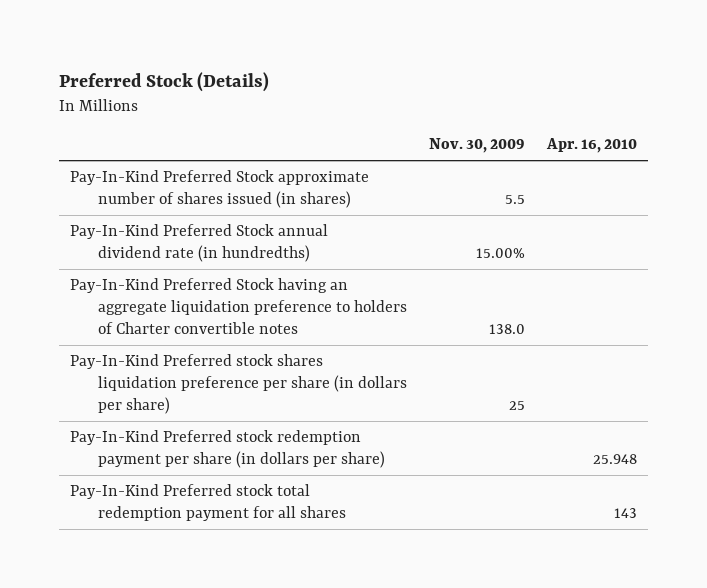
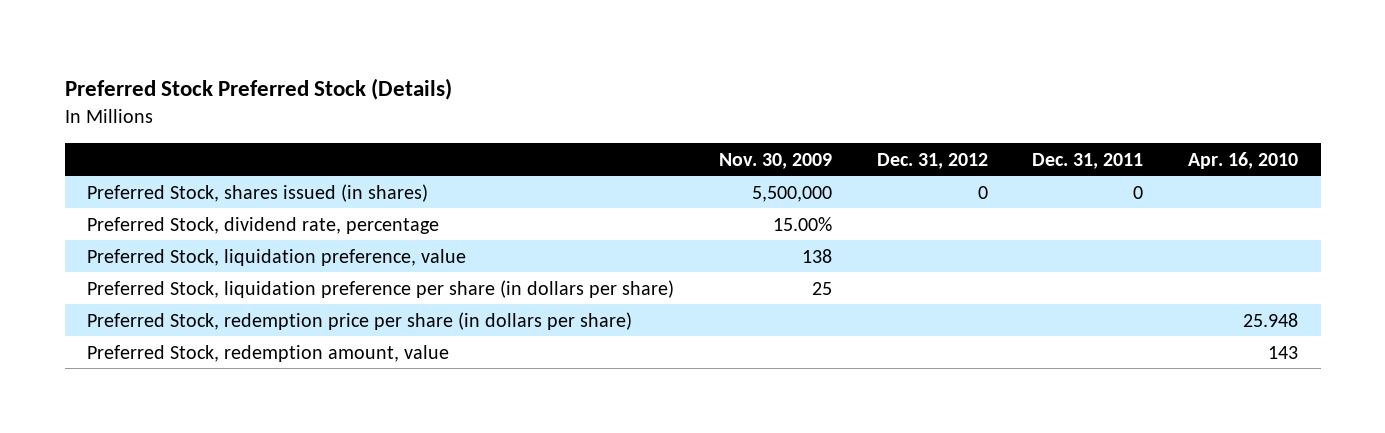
[59,71,270,92] Preferred Stock (Details) -> [64,77,452,100] Preferred Stock Preferred Stock (Details)
none -> [876,152,988,169] Dec. 31, 2012
none -> [1032,152,1144,169] Dec. 31, 2011
[70,278,408,335] Pay-In-Kind Preferred Stock having an aggregate liquidation preference to holders of Charter convertible notes -> none
[70,170,370,209] Pay-In-Kind Preferred Stock approximate number of shares issued (in shares) -> [86,183,428,202] Preferred Stock, shares issued (in shares)
[505,195,526,205] 5.5 -> [751,185,832,202] 5,500,000
[70,224,329,263] Pay-In-Kind Preferred Stock annual dividend rate (in hundredths) -> [86,216,439,234] Preferred Stock, dividend rate, percentage
none -> [86,248,466,266] Preferred Stock, liquidation preference, value
[70,354,408,415] Pay-In-Kind Preferred stock shares liquidation preference per share (in dollars per share) -> [86,279,674,298] Preferred Stock, liquidation preference per share (in dollars per share)
[70,430,386,469] Pay-In-Kind Preferred stock redemption payment per share (in dollars per share) -> [86,311,632,330] Preferred Stock, redemption price per share (in dollars per share)
[70,484,347,522] Pay-In-Kind Preferred stock total redemption payment for all shares -> [86,344,449,362] Preferred Stock, redemption amount, value

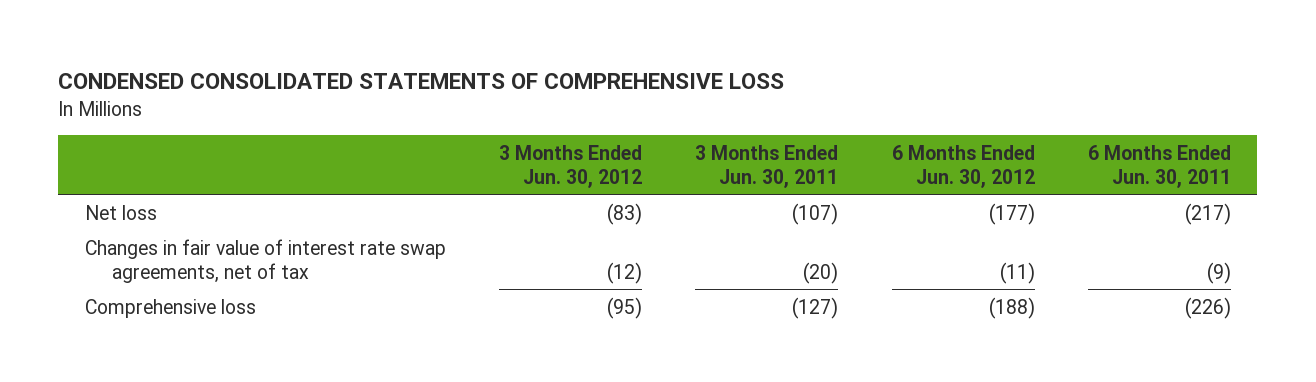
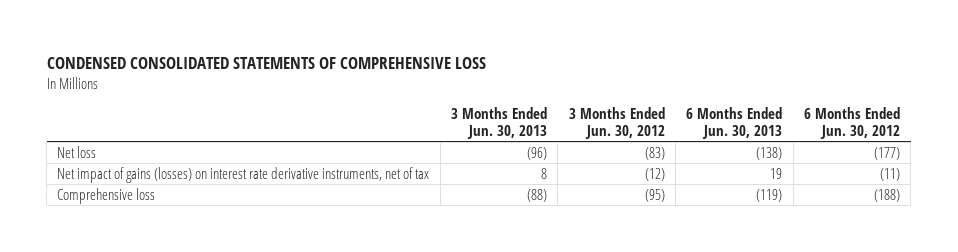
[695,144,839,188] 3 Months Ended Jun. 30, 2011 -> none
[1087,144,1231,188] 6 Months Ended Jun. 30, 2011 -> none
none -> [451,106,548,139] 3 Months Ended Jun. 30, 2013
none -> [686,106,783,139] 6 Months Ended Jun. 30, 2013
[84,238,446,283] Changes in fair value of interest rate swap agreements, net of tax -> [57,166,430,183] Net impact of gains (losses) on interest rate derivative instruments, net of tax

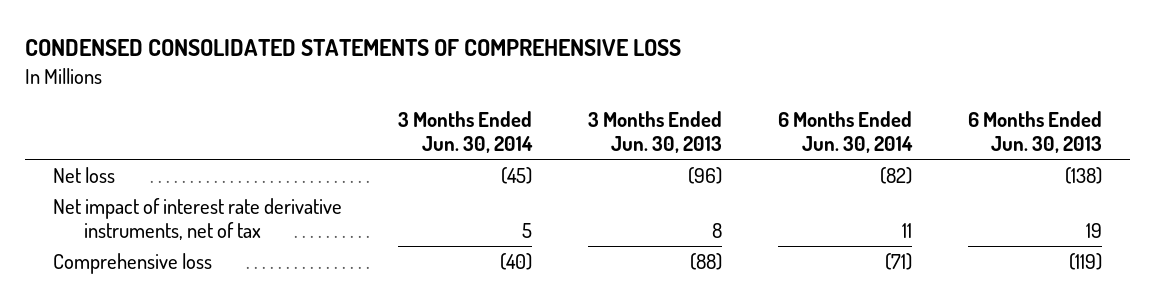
[568,106,665,139] 3 Months Ended Jun. 30, 2012 -> none
[804,106,901,139] 6 Months Ended Jun. 30, 2012 -> none
none -> [397,111,533,153] 3 Months Ended Jun. 30, 2014
none -> [777,111,913,153] 6 Months Ended Jun. 30, 2014
[57,166,430,183] Net impact of gains (losses) on interest rate derivative instruments, net of tax -> [52,197,342,240] Net impact of interest rate derivative instruments, net of tax

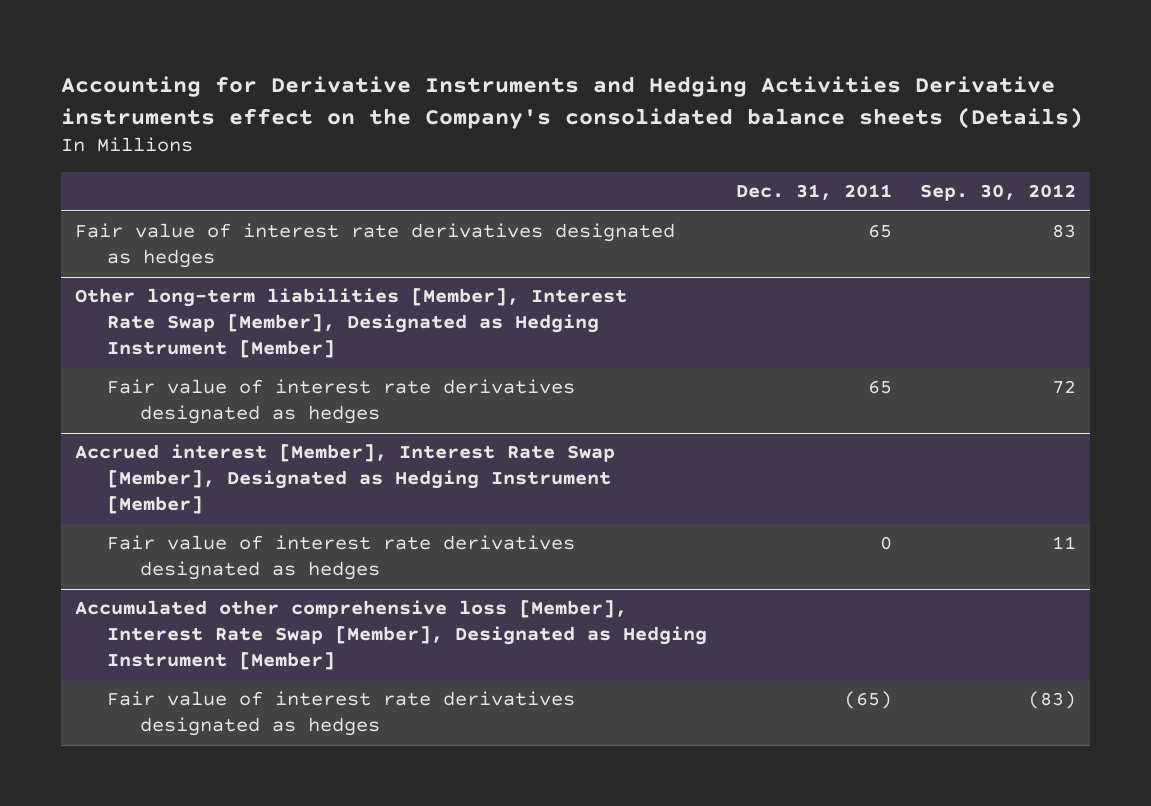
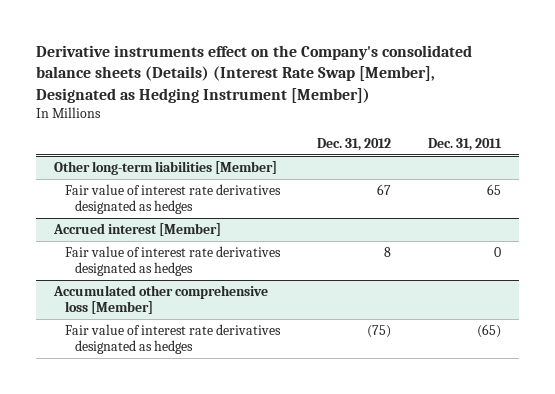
[60,76,1083,129] Accounting for Derivative Instruments and Hedging Activities Derivative instruments effect on the Company's consolidated balance sheets (Details) -> [36,45,473,103] Derivative instruments effect on the Company's consolidated balance sheets (Details) (Interest Rate Swap [Member], Designated as Hedging Instrument [Member])
[919,184,1076,202] Sep. 30, 2012 -> none
none -> [316,137,391,151] Dec. 31, 2012
[74,223,675,269] Fair value of interest rate derivatives designated as hedges -> none
[74,288,627,359] Other long-term liabilities [Member], Interest Rate Swap [Member], Designated as Hedging Instrument [Member] -> none
none -> [54,161,278,176] Other long-term liabilities [Member]
[74,444,615,515] Accrued interest [Member], Interest Rate Swap [Member], Designated as Hedging Instrument [Member] -> none
none -> [53,223,222,237] Accrued interest [Member]
[74,600,708,671] Accumulated other comprehensive loss [Member], Interest Rate Swap [Member], Designated as Hedging Instrument [Member] -> none
none -> [53,285,269,314] Accumulated other comprehensive loss [Member]

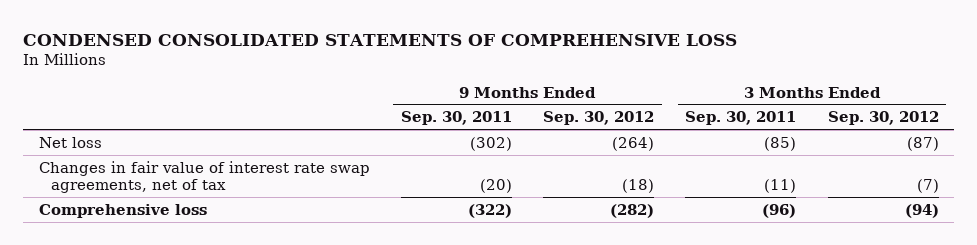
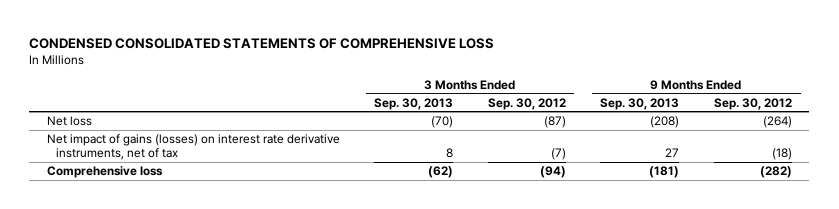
[400,111,512,126] Sep. 30, 2011 -> none
[685,111,797,126] Sep. 30, 2011 -> none
none -> [374,97,454,110] Sep. 30, 2013
none -> [600,97,680,110] Sep. 30, 2013
[38,160,370,193] Changes in fair value of interest rate swap agreements, net of tax -> [46,134,340,161] Net impact of gains (losses) on interest rate derivative instruments, net of tax

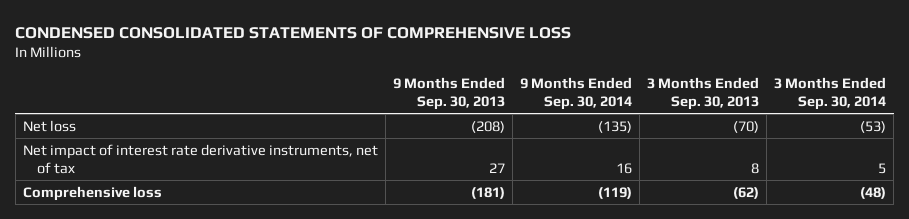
[487,97,566,110] Sep. 30, 2012 -> none
[713,97,792,110] Sep. 30, 2012 -> none
none -> [519,76,632,111] 9 Months Ended Sep. 30, 2014
none -> [774,76,887,111] 3 Months Ended Sep. 30, 2014
[46,134,340,161] Net impact of gains (losses) on interest rate derivative instruments, net of tax -> [22,143,378,174] Net impact of interest rate derivative instruments, net of tax

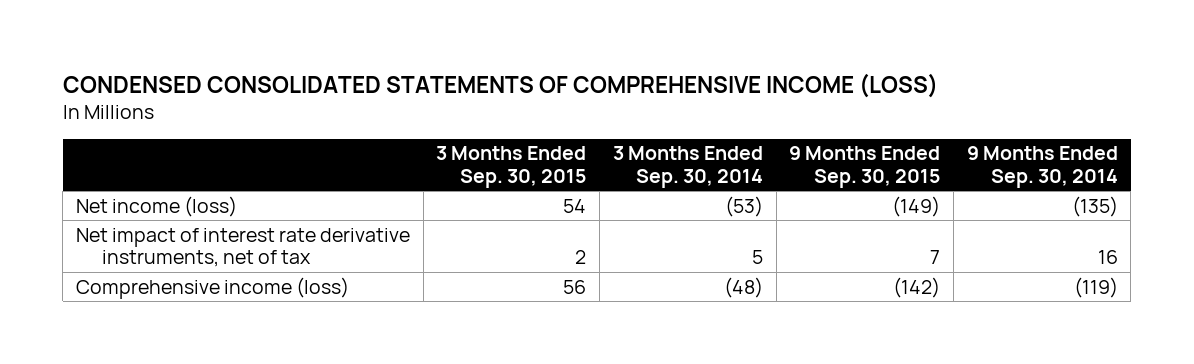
[15,26,572,39] CONDENSED CONSOLIDATED STATEMENTS OF COMPREHENSIVE LOSS -> [62,73,938,99] CONDENSED CONSOLIDATED STATEMENTS OF COMPREHENSIVE INCOME (LOSS)
[392,76,505,111] 9 Months Ended Sep. 30, 2013 -> none
[647,76,760,111] 3 Months Ended Sep. 30, 2013 -> none
none -> [436,146,587,188] 3 Months Ended Sep. 30, 2015
none -> [789,146,941,188] 9 Months Ended Sep. 30, 2015
[22,119,76,132] Net loss -> [76,195,238,217] Net income (loss)
[22,185,162,201] Comprehensive loss -> [76,276,350,299] Comprehensive income (loss)

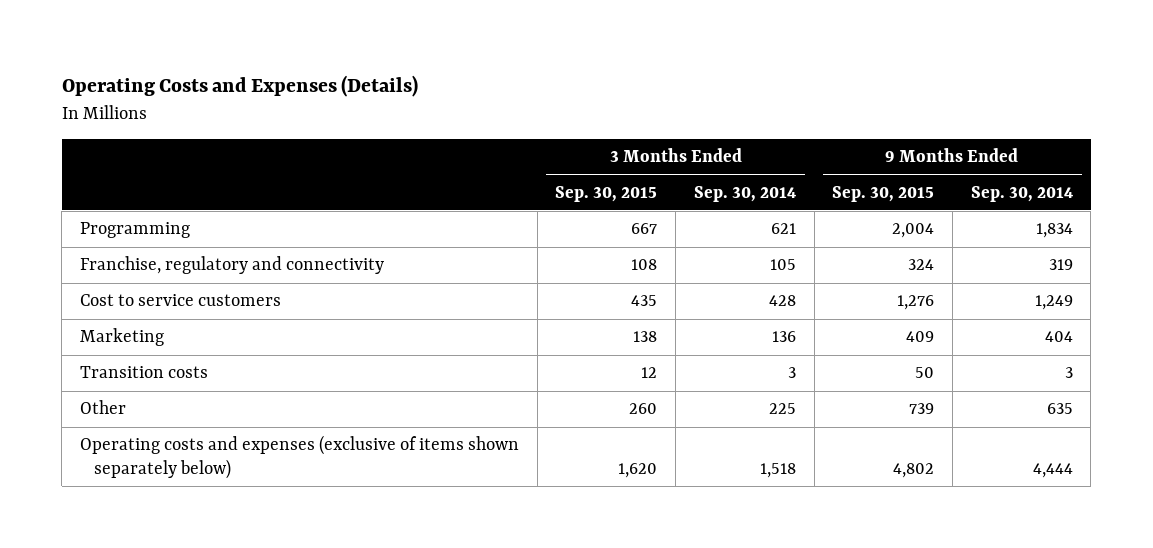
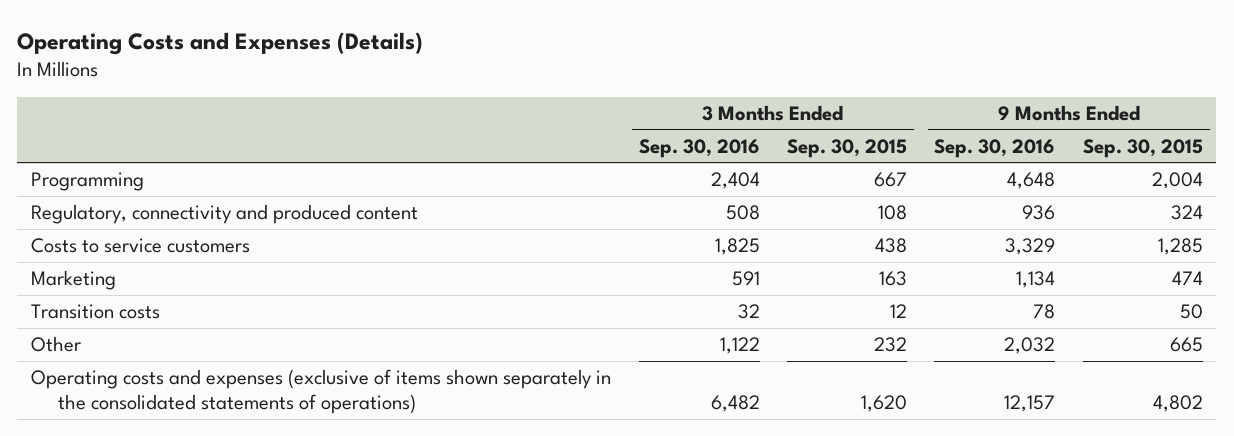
[693,185,796,202] Sep. 30, 2014 -> none
[970,185,1073,202] Sep. 30, 2014 -> none
none -> [638,138,760,158] Sep. 30, 2016
none -> [934,138,1056,158] Sep. 30, 2016
[80,256,385,275] Franchise, regulatory and connectivity -> [31,204,419,225] Regulatory, connectivity and produced content
[80,294,282,307] Cost to service customers -> [31,238,251,254] Costs to service customers
[631,295,658,307] 435 -> [874,238,907,254] 438
[897,295,935,311] 1,276 -> [1157,238,1203,256] 1,285
[633,331,658,343] 138 -> [878,271,907,287] 163
[906,331,935,343] 409 -> [1171,271,1203,286] 474
[629,403,658,415] 260 -> [873,337,907,353] 232
[909,403,935,415] 739 -> [1169,337,1203,353] 665
[80,435,520,479] Operating costs and expenses (exclusive of items shown separately below) -> [31,369,612,415] Operating costs and expenses (exclusive of items shown separately in the consolidated statements of operations)

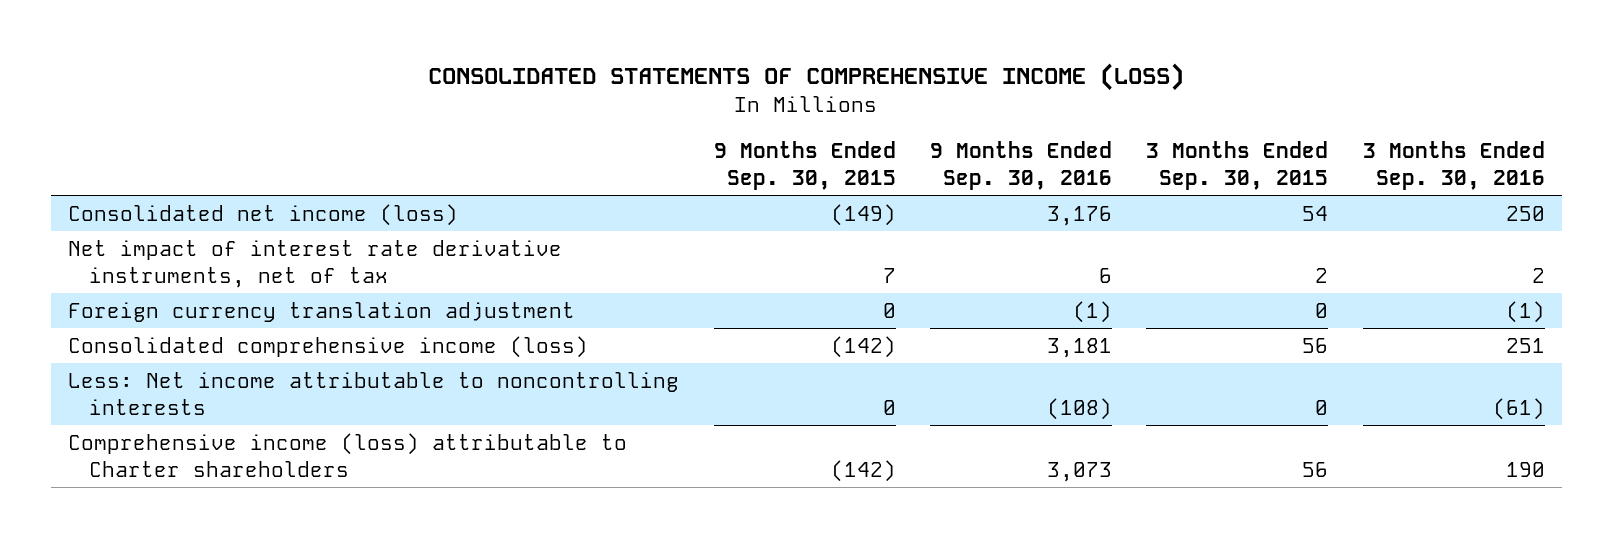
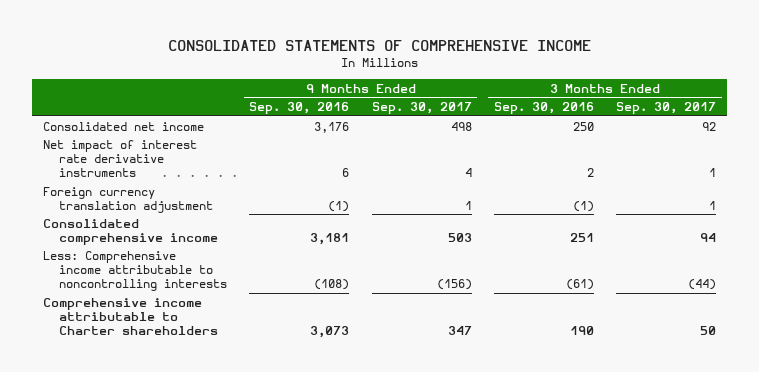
[428,62,1185,91] CONSOLIDATED STATEMENTS OF COMPREHENSIVE INCOME (LOSS) -> [167,39,591,51] CONSOLIDATED STATEMENTS OF COMPREHENSIVE INCOME
[713,141,896,190] 9 Months Ended Sep. 30, 2015 -> none
[1146,141,1329,190] 3 Months Ended Sep. 30, 2015 -> none
none -> [371,101,472,114] Sep. 30, 2017
none -> [616,101,717,114] Sep. 30, 2017
[68,203,459,226] Consolidated net income (loss) -> [43,121,205,131] Consolidated net income
[68,239,563,288] Net impact of interest rate derivative instruments, net of tax -> [43,139,198,178] Net impact of interest rate derivative instruments
[68,335,589,358] Consolidated comprehensive income (loss) -> [43,218,219,245] Consolidated comprehensive income
[68,371,680,415] Less: Net income attributable to noncontrolling interests -> [43,250,228,292] Less: Comprehensive income attributable to noncontrolling interests
[68,432,628,477] Comprehensive income (loss) attributable to Charter shareholders -> [43,297,219,336] Comprehensive income attributable to Charter shareholders

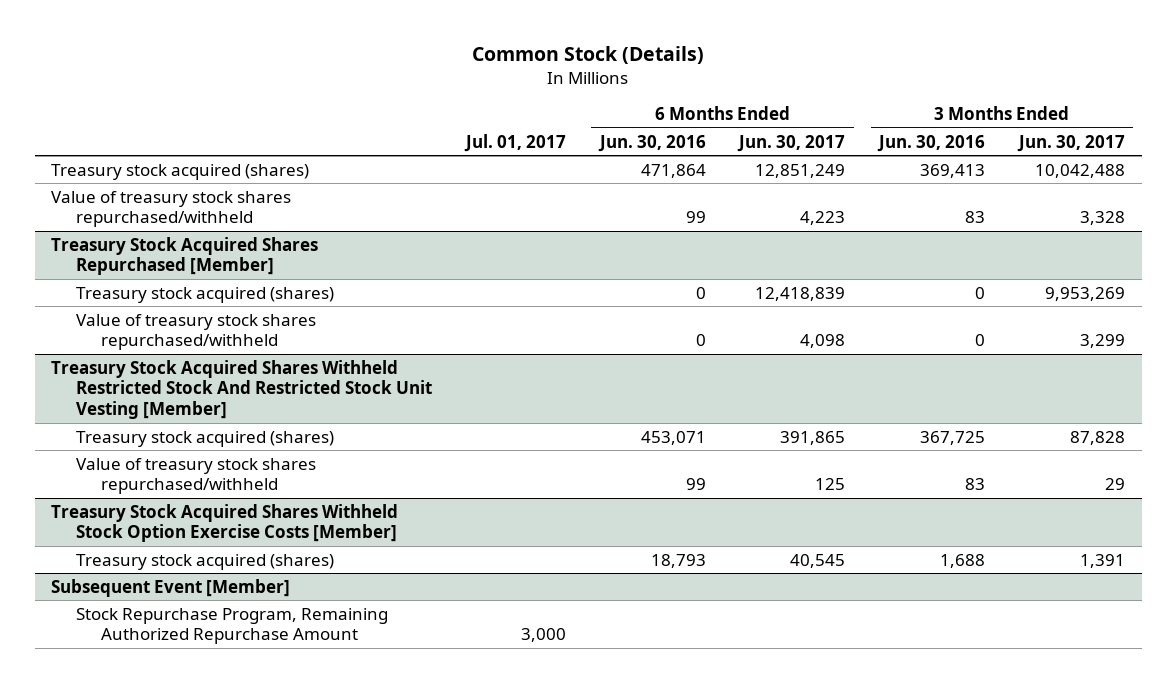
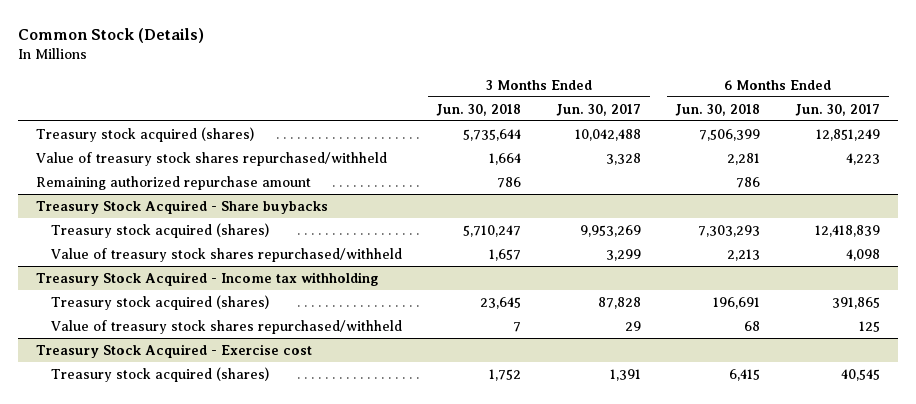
[463,133,566,152] Jul. 01, 2017 -> none
[597,134,706,152] Jun. 30, 2016 -> none
[877,134,986,152] Jun. 30, 2016 -> none
none -> [436,103,522,116] Jun. 30, 2018
none -> [675,103,761,116] Jun. 30, 2018
none -> [35,175,311,190] Remaining authorized repurchase amount
[51,236,319,276] Treasury Stock Acquired Shares Repurchased [Member] -> [35,199,328,214] Treasury Stock Acquired - Share buybacks
[51,359,433,420] Treasury Stock Acquired Shares Withheld Restricted Stock And Restricted Stock Unit Vesting [Member] -> [35,271,378,286] Treasury Stock Acquired - Income tax withholding
[51,503,399,543] Treasury Stock Acquired Shares Withheld Stock Option Exercise Costs [Member] -> [35,343,312,358] Treasury Stock Acquired - Exercise cost
[51,578,291,597] Subsequent Event [Member] -> none
[76,607,389,645] Stock Repurchase Program, Remaining Authorized Repurchase Amount -> none

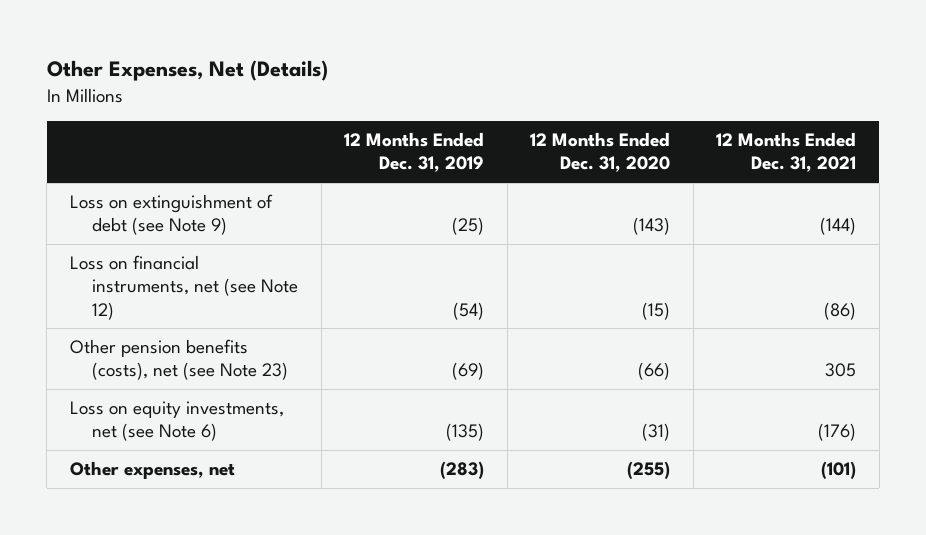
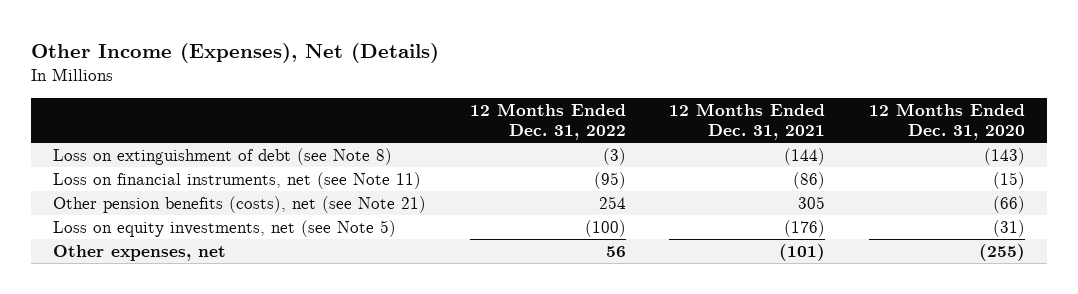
[46,60,328,82] Other Expenses, Net (Details) -> [31,42,440,63] Other Income (Expenses), Net (Details)
[344,132,485,173] 12 Months Ended Dec. 31, 2019 -> none
none -> [469,102,626,140] 12 Months Ended Dec. 31, 2022
[69,194,273,236] Loss on extinguishment of debt (see Note 9) -> [52,148,392,166] Loss on extinguishment of debt (see Note 8)
[69,255,299,320] Loss on financial instruments, net (see Note 12) -> [52,172,421,190] Loss on financial instruments, net (see Note 11)
[69,339,289,381] Other pension benefits (costs), net (see Note 23) -> [52,196,426,214] Other pension benefits (costs), net (see Note 21)
[69,401,284,442] Loss on equity investments, net (see Note 6) -> [52,220,396,238] Loss on equity investments, net (see Note 5)

